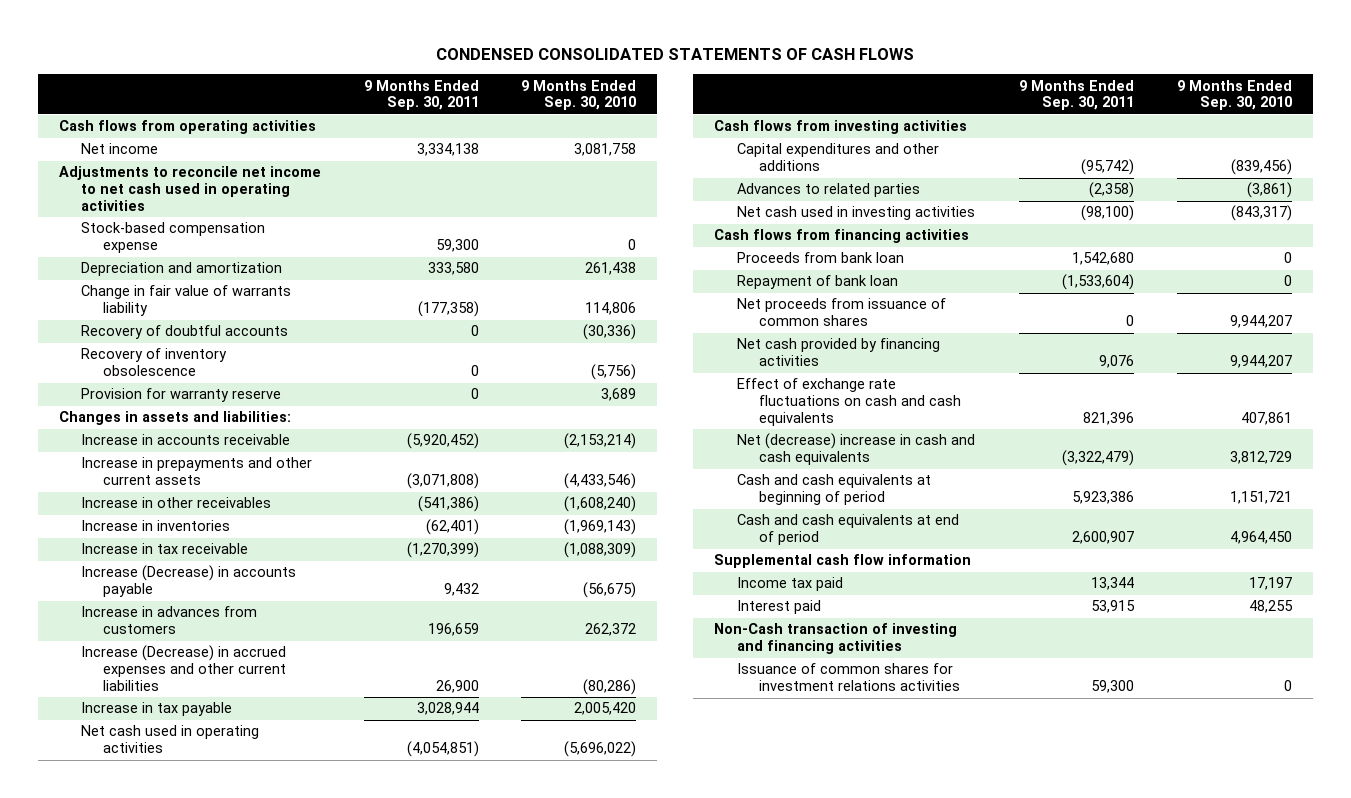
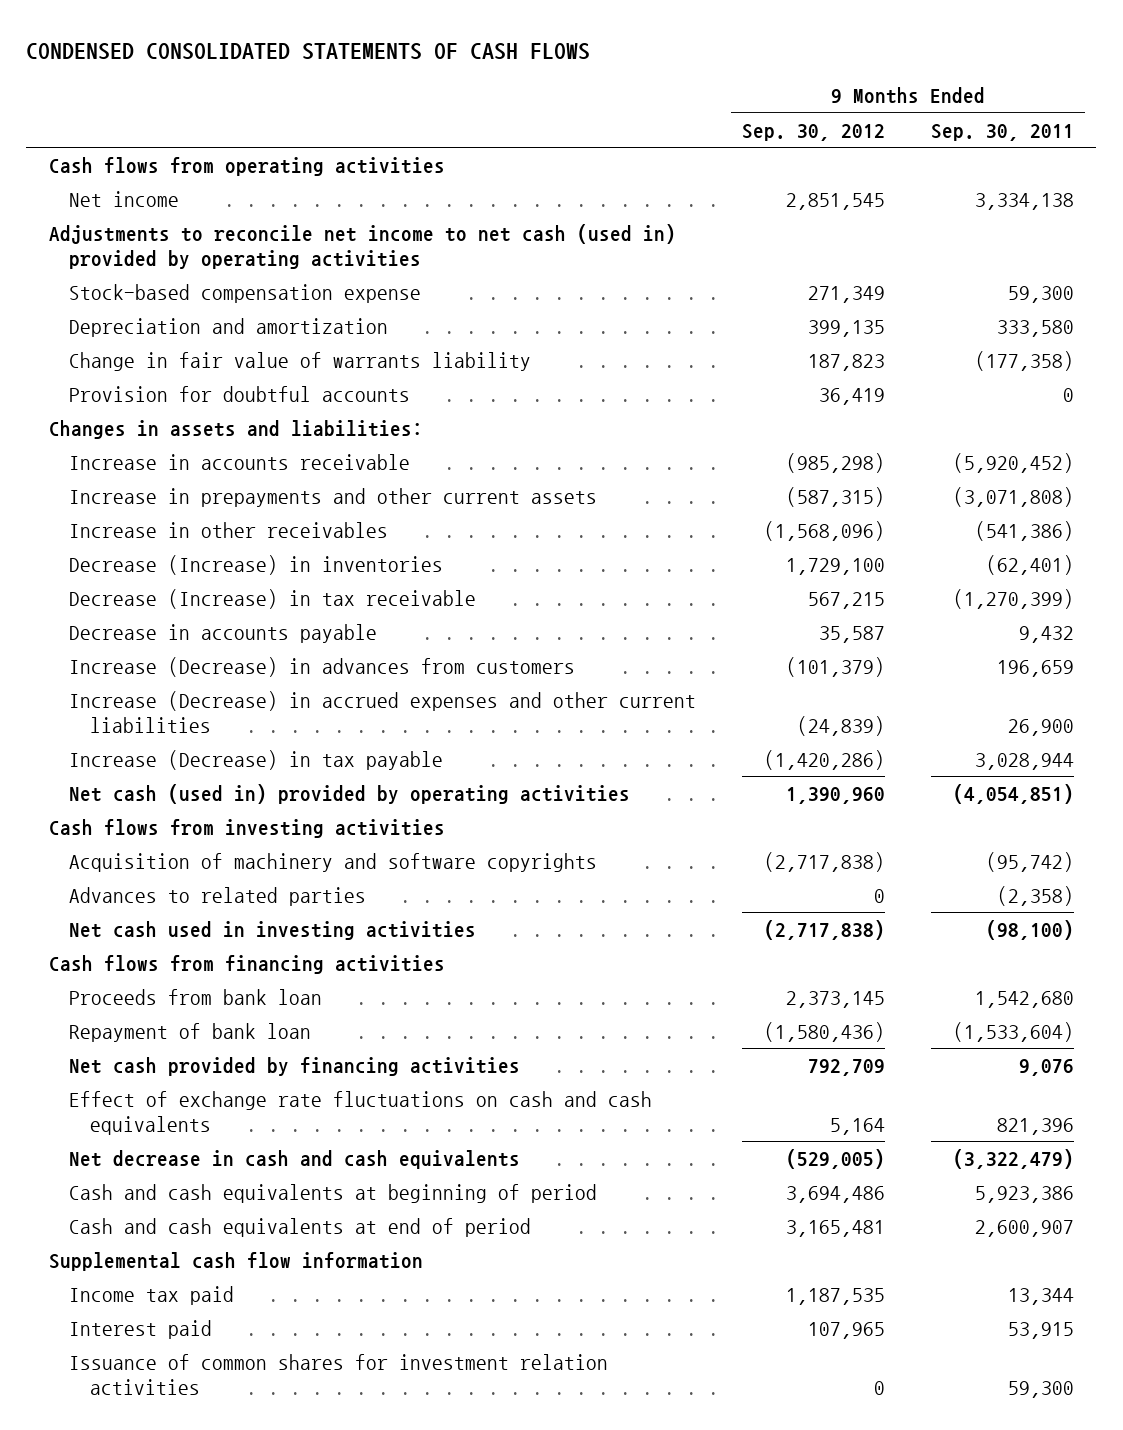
[521,79,637,111] 9 Months Ended Sep. 30, 2010 -> none
none -> [742,123,886,141] Sep. 30, 2012
[59,166,322,212] Adjustments to reconcile net income to net cash used in operating activities -> [48,223,676,269] Adjustments to reconcile net income to net cash (used in) provided by operating activities
[81,348,228,377] Recovery of inventory obsolescence -> none
[81,388,282,403] Provision for warranty reserve -> none
[81,325,289,340] Recovery of doubtful accounts -> [69,385,411,402] Provision for doubtful accounts
[81,520,231,532] Increase in inventories -> [69,554,444,575] Decrease (Increase) in inventories
[81,543,249,555] Increase in tax receivable -> [69,588,477,609] Decrease (Increase) in tax receivable
[81,565,297,598] Increase (Decrease) in accounts payable -> [69,623,378,643] Decrease in accounts payable
[81,606,258,635] Increase in advances from customers -> [69,656,576,677] Increase (Decrease) in advances from customers
[81,702,233,717] Increase in tax payable -> [69,749,444,770] Increase (Decrease) in tax payable
[81,725,260,754] Net cash used in operating activities -> [69,783,631,804] Net cash (used in) provided by operating activities
[736,143,939,172] Capital expenditures and other additions -> [69,852,598,872] Acquisition of machinery and software copyrights
[736,298,946,327] Net proceeds from issuance of common shares -> none
[736,433,975,466] Net (decrease) increase in cash and cash equivalents -> [69,1149,521,1169] Net decrease in cash and cash equivalents
[714,623,958,655] Non-Cash transaction of investing and financing activities -> none
[736,663,960,692] Issuance of common shares for investment relations activities -> [69,1353,609,1395] Issuance of common shares for investment relation activities

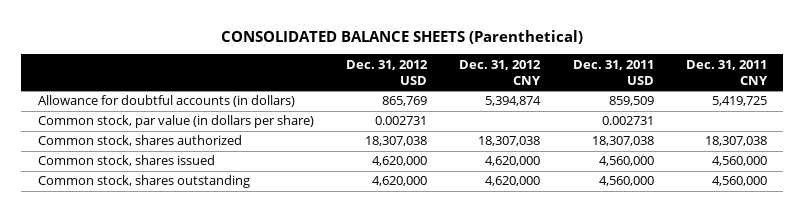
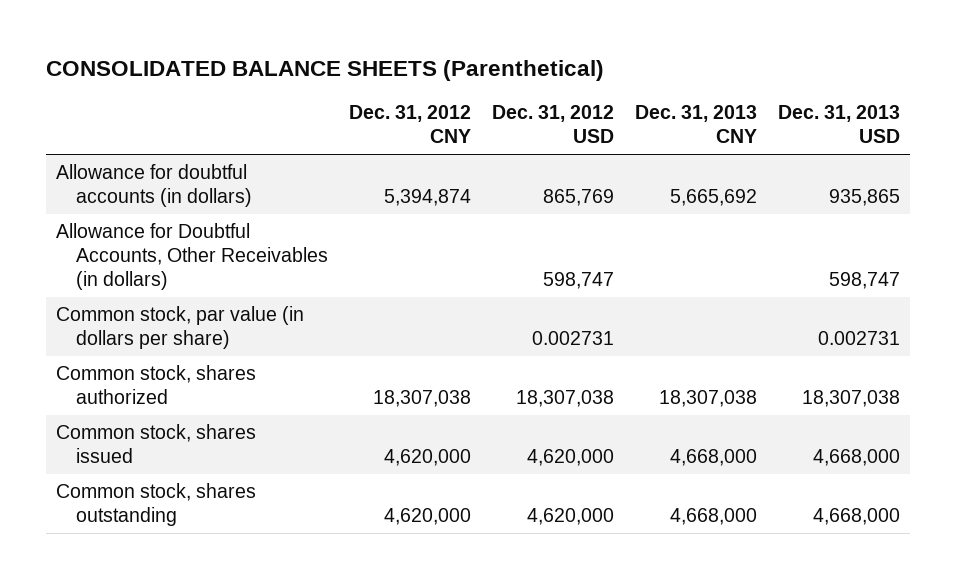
[572,59,654,86] Dec. 31, 2011 USD -> none
[686,59,769,86] Dec. 31, 2011 CNY -> none
none -> [634,105,757,144] Dec. 31, 2013 CNY
none -> [777,105,900,144] Dec. 31, 2013 USD
none -> [56,223,329,291] Allowance for Doubtful Accounts, Other Receivables (in dollars)

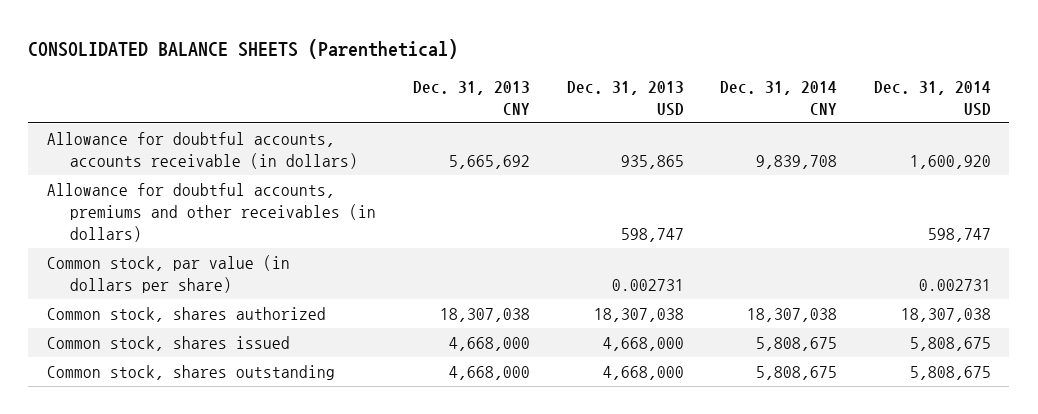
[349,105,472,144] Dec. 31, 2012 CNY -> none
[491,105,614,144] Dec. 31, 2012 USD -> none
none -> [720,80,838,115] Dec. 31, 2014 CNY
none -> [874,80,992,116] Dec. 31, 2014 USD
[56,164,253,208] Allowance for doubtful accounts (in dollars) -> [46,131,359,169] Allowance for doubtful accounts, accounts receivable (in dollars)
[56,223,329,291] Allowance for Doubtful Accounts, Other Receivables (in dollars) -> [46,182,377,242] Allowance for doubtful accounts, premiums and other receivables (in dollars)

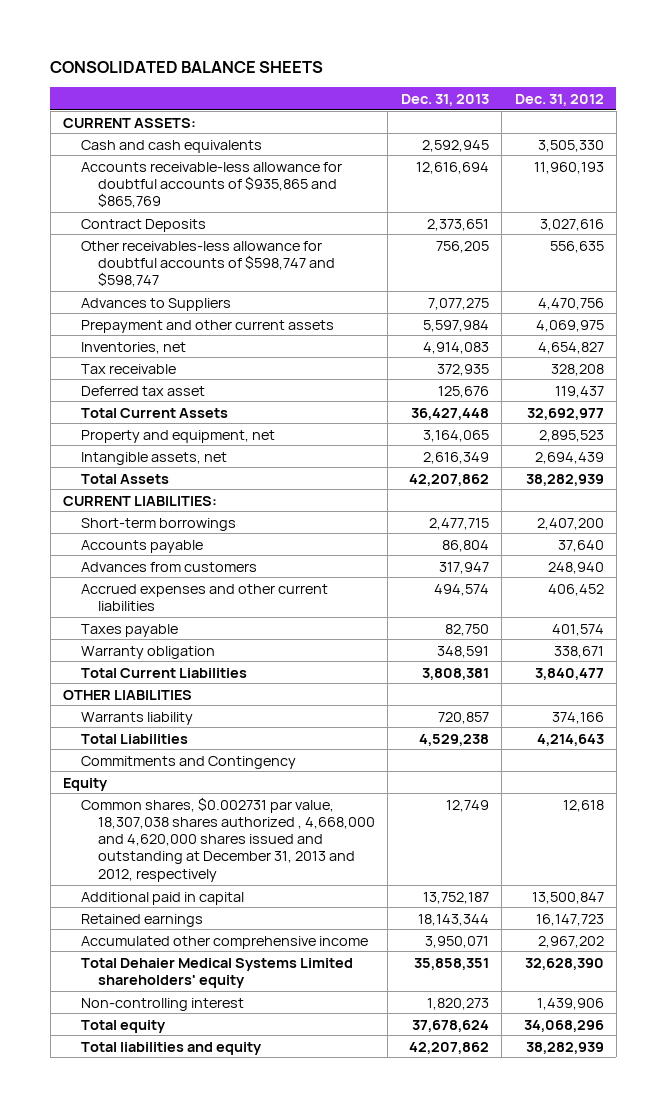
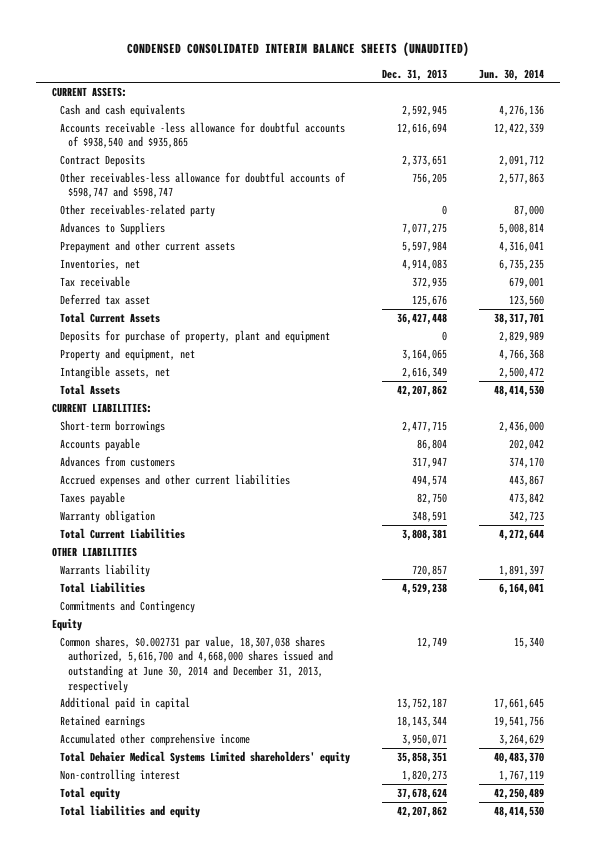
[50,60,324,73] CONSOLIDATED BALANCE SHEETS -> [126,42,469,57] CONDENSED CONSOLIDATED INTERIM BALANCE SHEETS (UNAUDITED)
[514,93,604,106] Dec. 31, 2012 -> none
none -> [478,68,544,81] Jun. 30, 2014
[80,161,342,209] Accounts receivable-less allowance for doubtful accounts of $935,865 and $865,769 -> [59,121,345,149] Accounts receivable -less allowance for doubtful accounts of $938,540 and $935,865
none -> [59,203,215,217] Other receivables-related party
none -> [59,329,330,343] Deposits for purchase of property, plant and equipment
[80,796,375,882] Common shares, $0.002731 par value, 18,307,038 shares authorized , 4,668,000 and 4,620,000 shares issued and outstanding at December 31, 2013 and 2012, respectively -> [59,635,334,693] Common shares, $0.002731 par value, 18,307,038 shares authorized, 5,616,700 and 4,668,000 shares issued and outstanding at June 30, 2014 and December 31, 2013, respectively

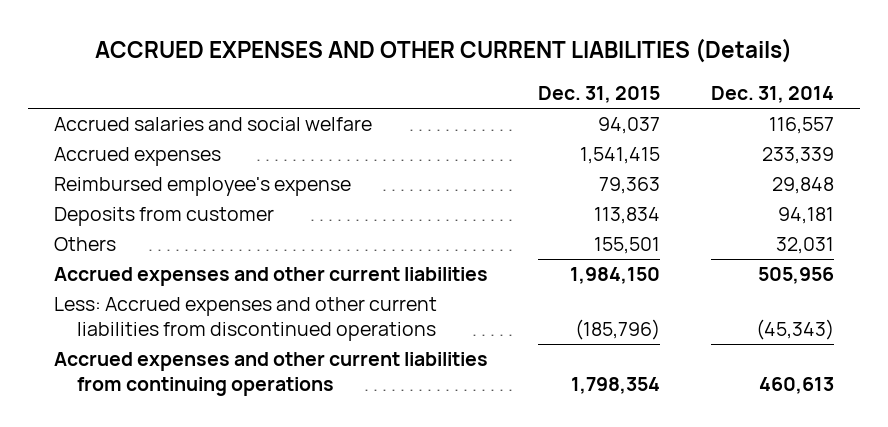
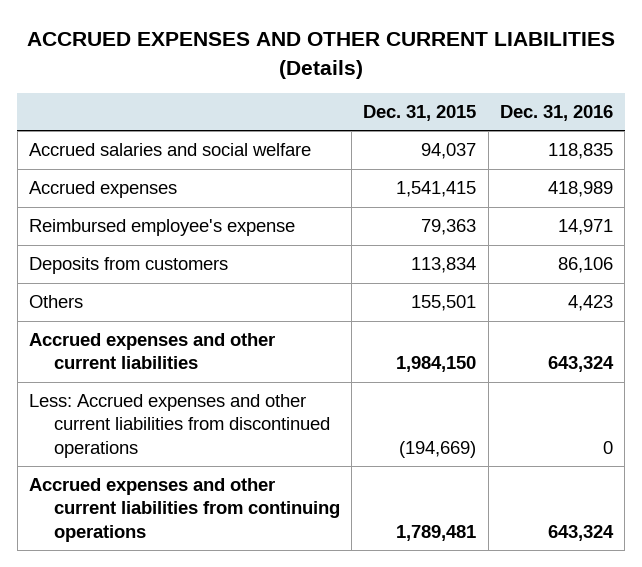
[711,86,835,104] Dec. 31, 2014 -> none
none -> [499,105,613,122] Dec. 31, 2016
[53,207,274,227] Deposits from customer -> [29,257,229,275] Deposits from customers
[575,319,661,341] (185,796) -> [399,440,477,458] (194,669)
[571,377,661,395] 1,798,354 -> [396,524,477,541] 1,789,481

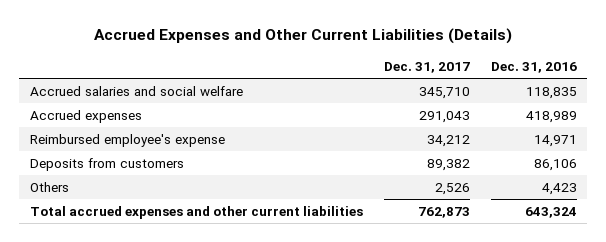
[27,32,616,79] ACCRUED EXPENSES AND OTHER CURRENT LIABILITIES (Details) -> [94,28,513,45] Accrued Expenses and Other Current Liabilities (Details)
[363,105,477,122] Dec. 31, 2015 -> none
none -> [383,61,470,73] Dec. 31, 2017
[29,333,276,370] Accrued expenses and other current liabilities -> none
[29,394,330,458] Less: Accrued expenses and other current liabilities from discontinued operations -> none
[29,478,340,542] Accrued expenses and other current liabilities from continuing operations -> [29,206,363,220] Total accrued expenses and other current liabilities

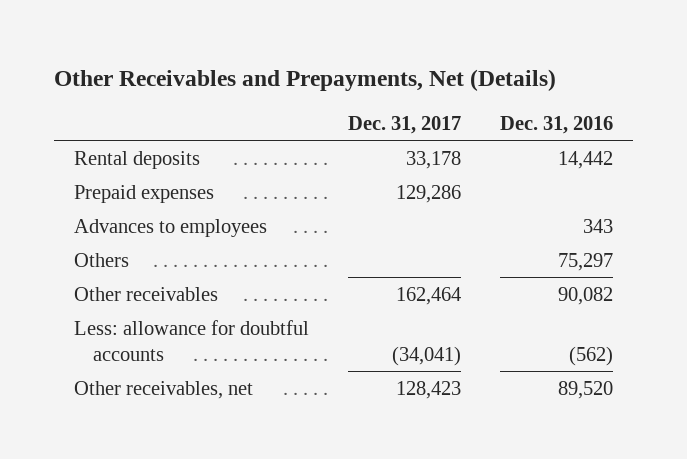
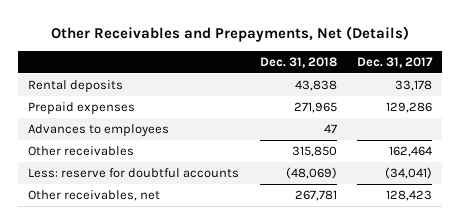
[500,115,614,134] Dec. 31, 2016 -> none
none -> [259,57,337,69] Dec. 31, 2018
[73,252,129,267] Others -> none
[73,319,309,361] Less: allowance for doubtful accounts -> [28,167,240,178] Less: reserve for doubtful accounts

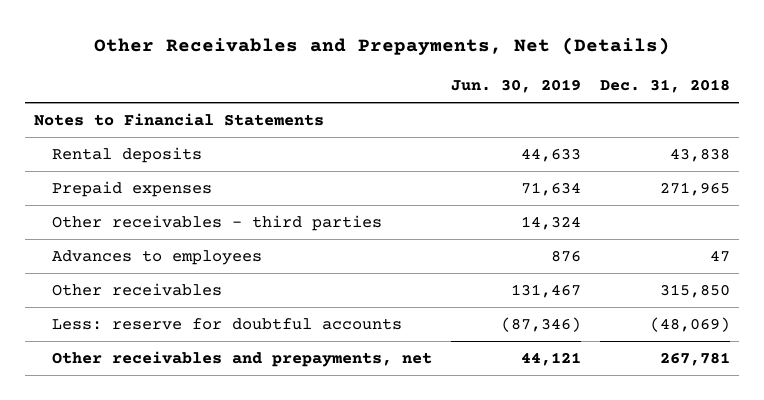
[357,57,434,69] Dec. 31, 2017 -> none
none -> [450,79,581,94] Jun. 30, 2019
none -> [34,112,325,126] Notes to Financial Statements
none -> [51,214,382,231] Other receivables - third parties
[28,189,161,201] Other receivables, net -> [51,350,432,367] Other receivables and prepayments, net

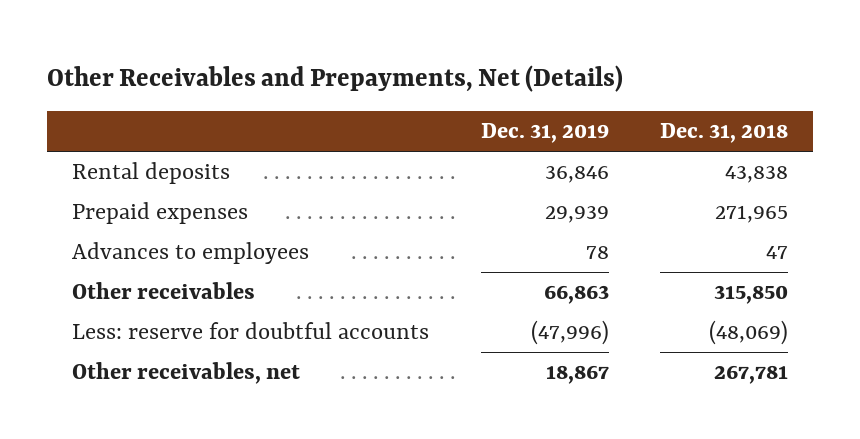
[450,79,581,94] Jun. 30, 2019 -> none
none -> [480,123,609,144] Dec. 31, 2019
[34,112,325,126] Notes to Financial Statements -> none
[51,214,382,231] Other receivables - third parties -> none
[51,350,432,367] Other receivables and prepayments, net -> [72,362,301,385] Other receivables, net

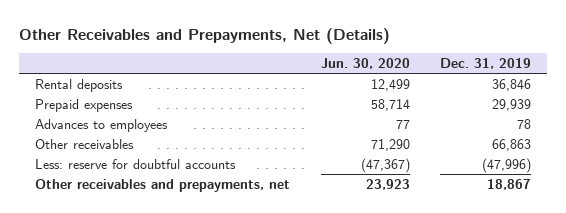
[659,123,788,144] Dec. 31, 2018 -> none
none -> [320,57,410,69] Jun. 30, 2020
[72,362,301,385] Other receivables, net -> [34,178,290,192] Other receivables and prepayments, net

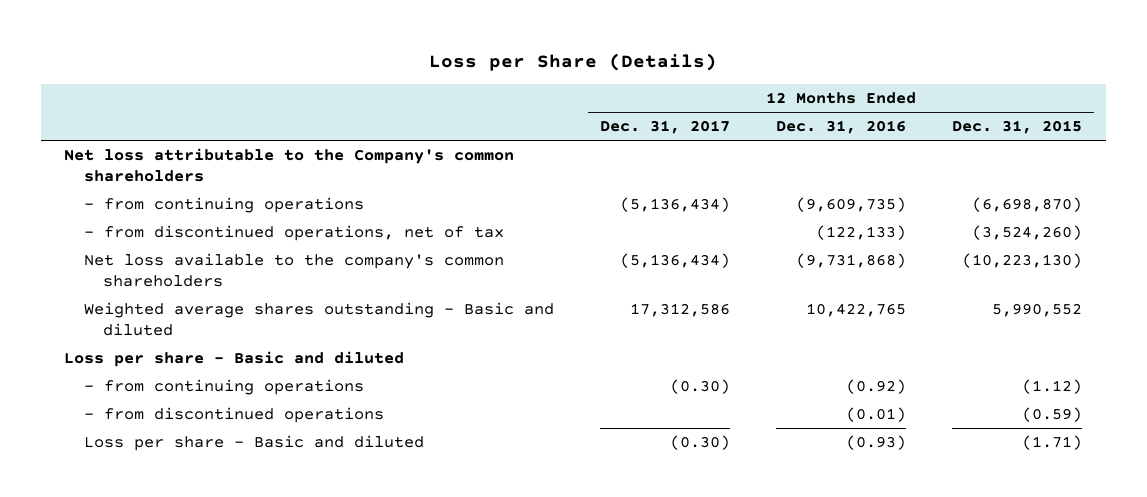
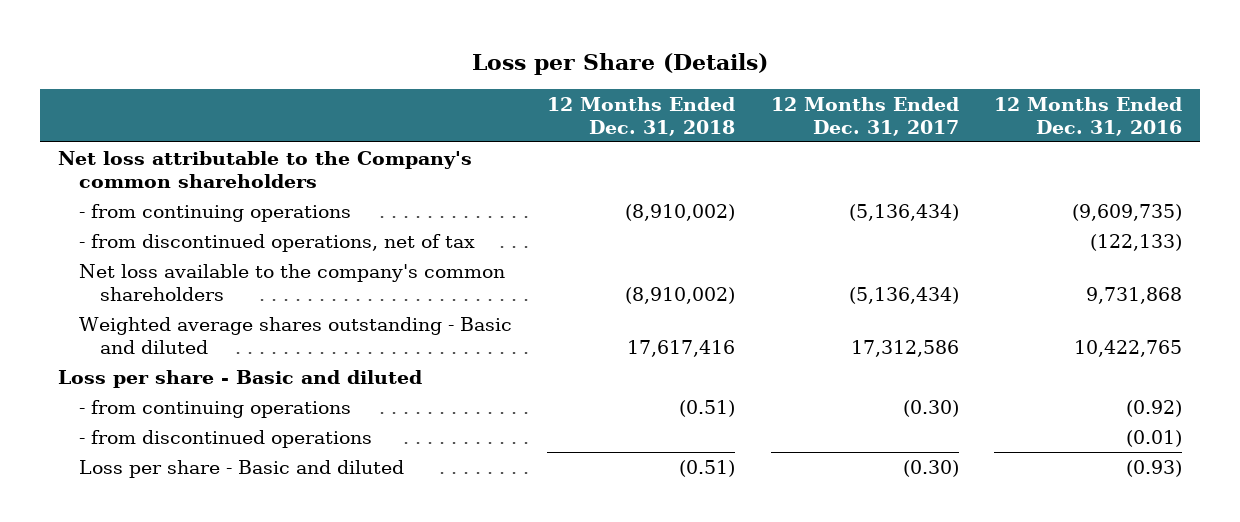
[952,120,1083,135] Dec. 31, 2015 -> none
none -> [547,96,736,136] 12 Months Ended Dec. 31, 2018
[796,252,907,268] (9,731,868) -> [1086,287,1183,305] 9,731,868

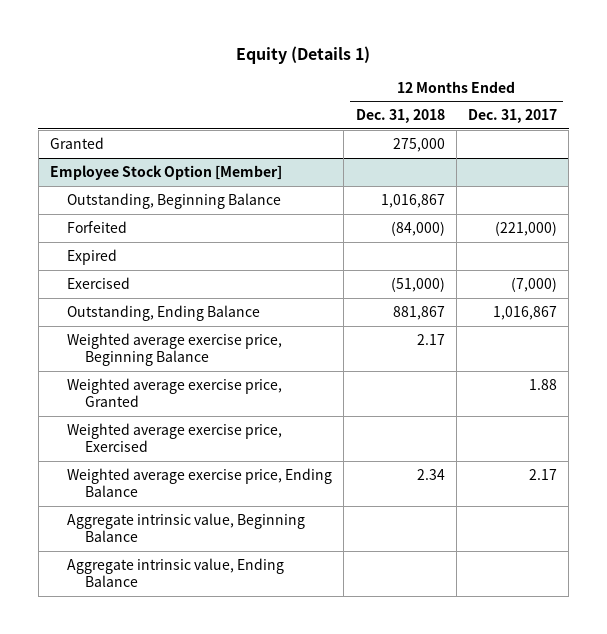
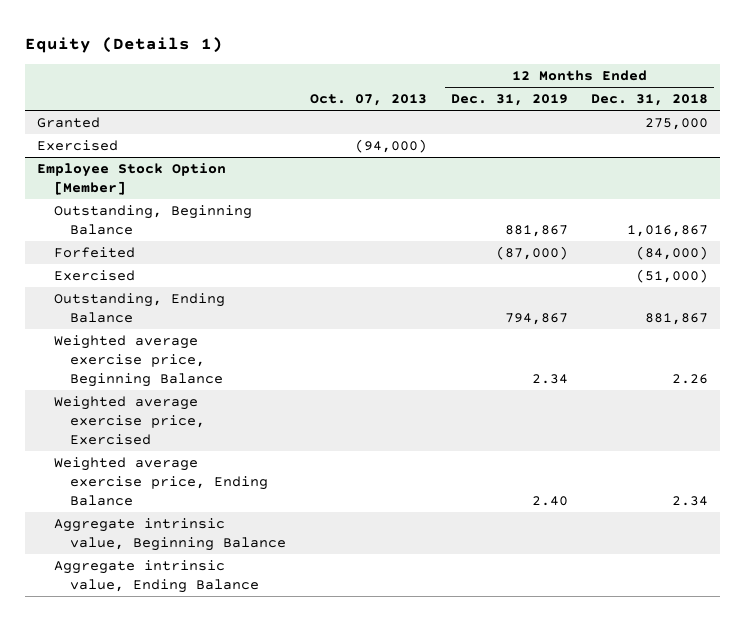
[467,109,557,124] Dec. 31, 2017 -> none
none -> [310,94,428,107] Oct. 07, 2013
none -> [450,94,568,107] Dec. 31, 2019
none -> [37,140,119,152] Exercised
[67,248,118,265] Expired -> none
[67,377,283,407] Weighted average exercise price, Granted -> none
[416,333,445,345] 2.17 -> [672,373,709,384] 2.26

